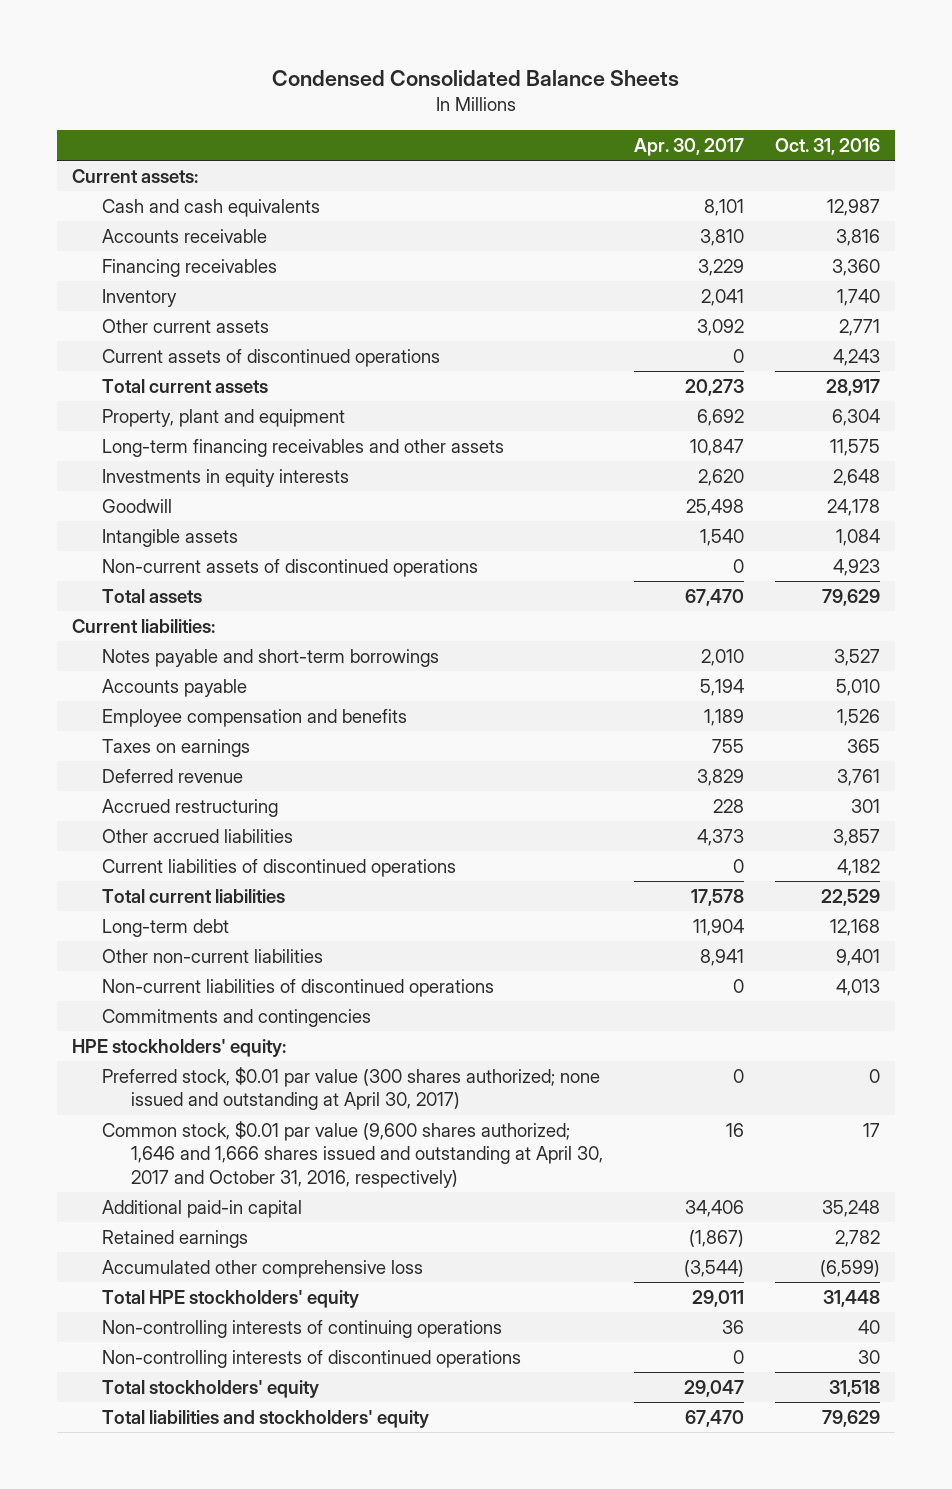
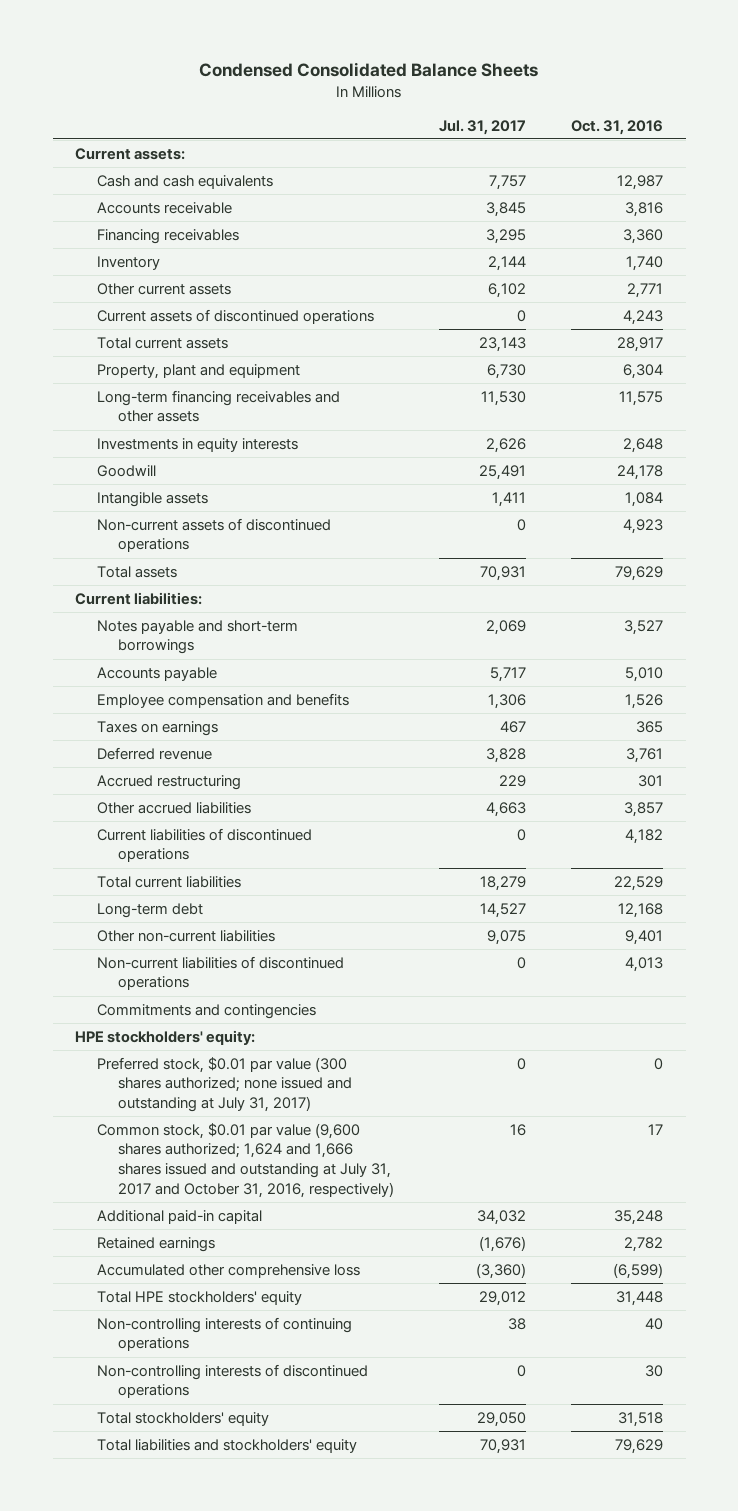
[634,137,745,156] Apr. 30, 2017 -> none
none -> [439,119,527,135] Jul. 31, 2017
[101,1066,600,1111] Preferred stock, $0.01 par value (300 shares authorized; none issued and outstanding at April 30, 2017) -> [96,1056,353,1113] Preferred stock, $0.01 par value (300 shares authorized; none issued and outstanding at July 31, 2017)
[101,1120,604,1188] Common stock, $0.01 par value (9,600 shares authorized; 1,646 and 1,666 shares issued and outstanding at April 30, 2017 and October 31, 2016, respectively) -> [96,1122,395,1198] Common stock, $0.01 par value (9,600 shares authorized; 1,624 and 1,666 shares issued and outstanding at July 31, 2017 and October 31, 2016, respectively)

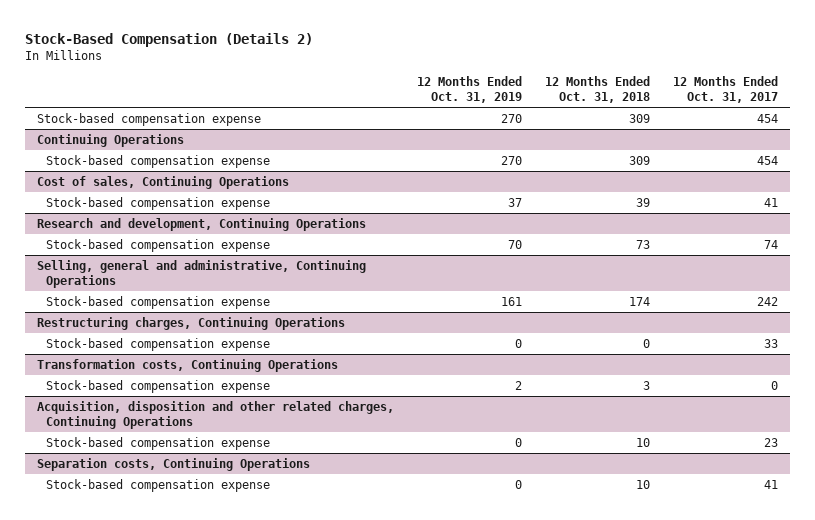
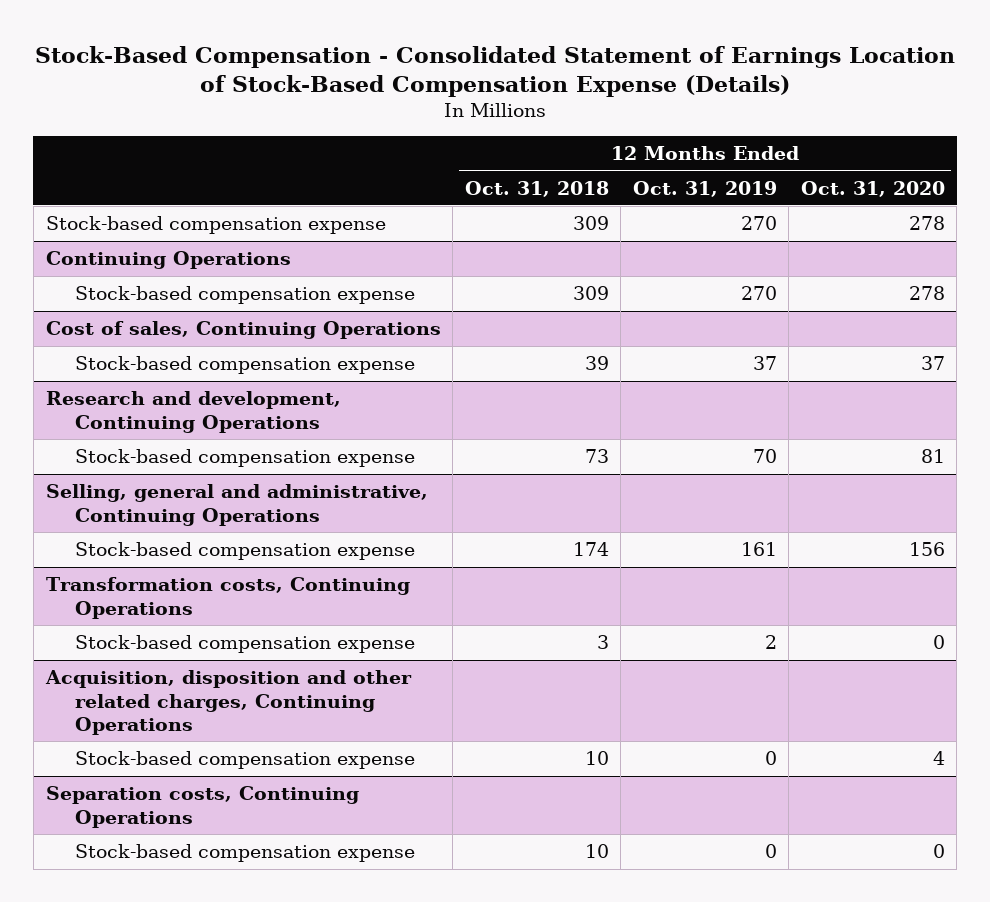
[25,32,314,47] Stock-Based Compensation (Details 2) -> [35,45,956,97] Stock-Based Compensation - Consolidated Statement of Earnings Location of Stock-Based Compensation Expense (Details)
[673,76,779,104] 12 Months Ended Oct. 31, 2017 -> none
none -> [800,180,945,197] Oct. 31, 2020
[36,316,345,330] Restructuring charges, Continuing Operations -> none
[46,337,271,351] Stock-based compensation expense -> none

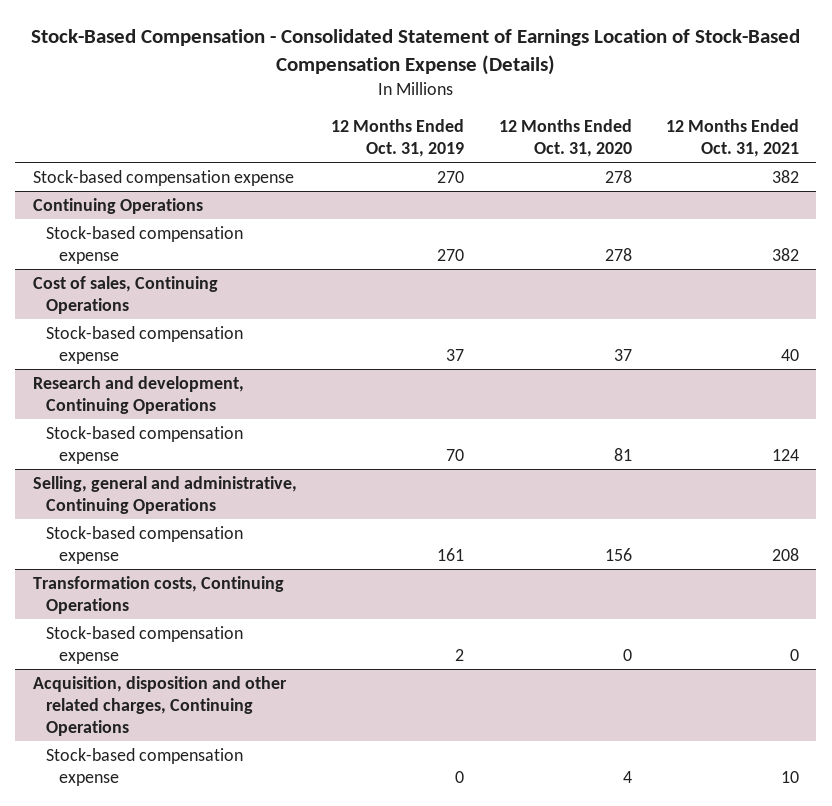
[464,180,609,197] Oct. 31, 2018 -> none
none -> [666,118,800,158] 12 Months Ended Oct. 31, 2021
[45,786,359,828] Separation costs, Continuing Operations -> none
[74,844,415,863] Stock-based compensation expense -> none

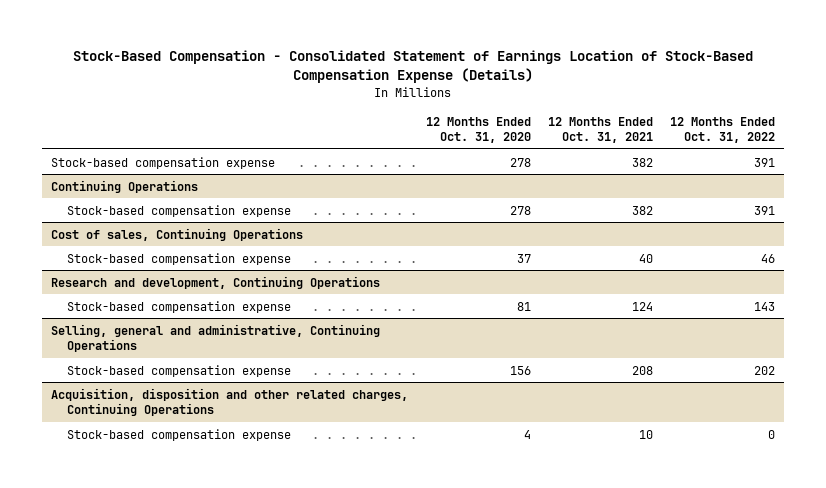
[331,118,465,158] 12 Months Ended Oct. 31, 2019 -> none
none -> [670,116,776,144] 12 Months Ended Oct. 31, 2022
[32,575,284,615] Transformation costs, Continuing Operations -> none
[45,625,243,665] Stock-based compensation expense -> none

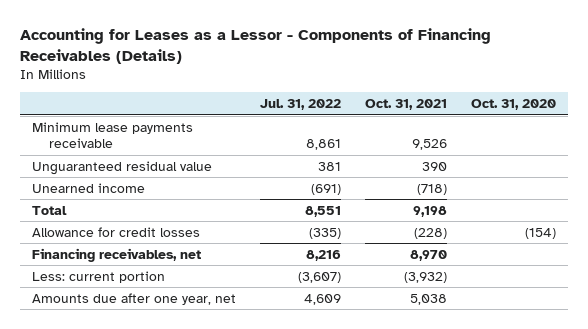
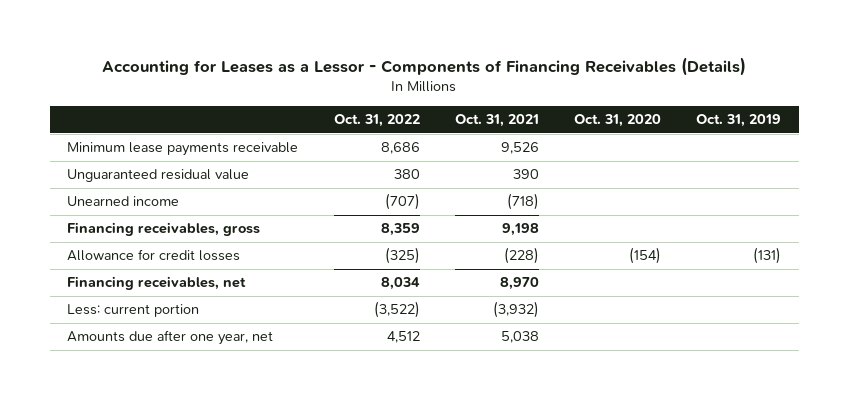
[259,99,341,111] Jul. 31, 2022 -> none
none -> [333,114,420,128] Oct. 31, 2022
none -> [696,114,782,128] Oct. 31, 2019
[31,205,67,215] Total -> [67,222,261,237] Financing receivables, gross

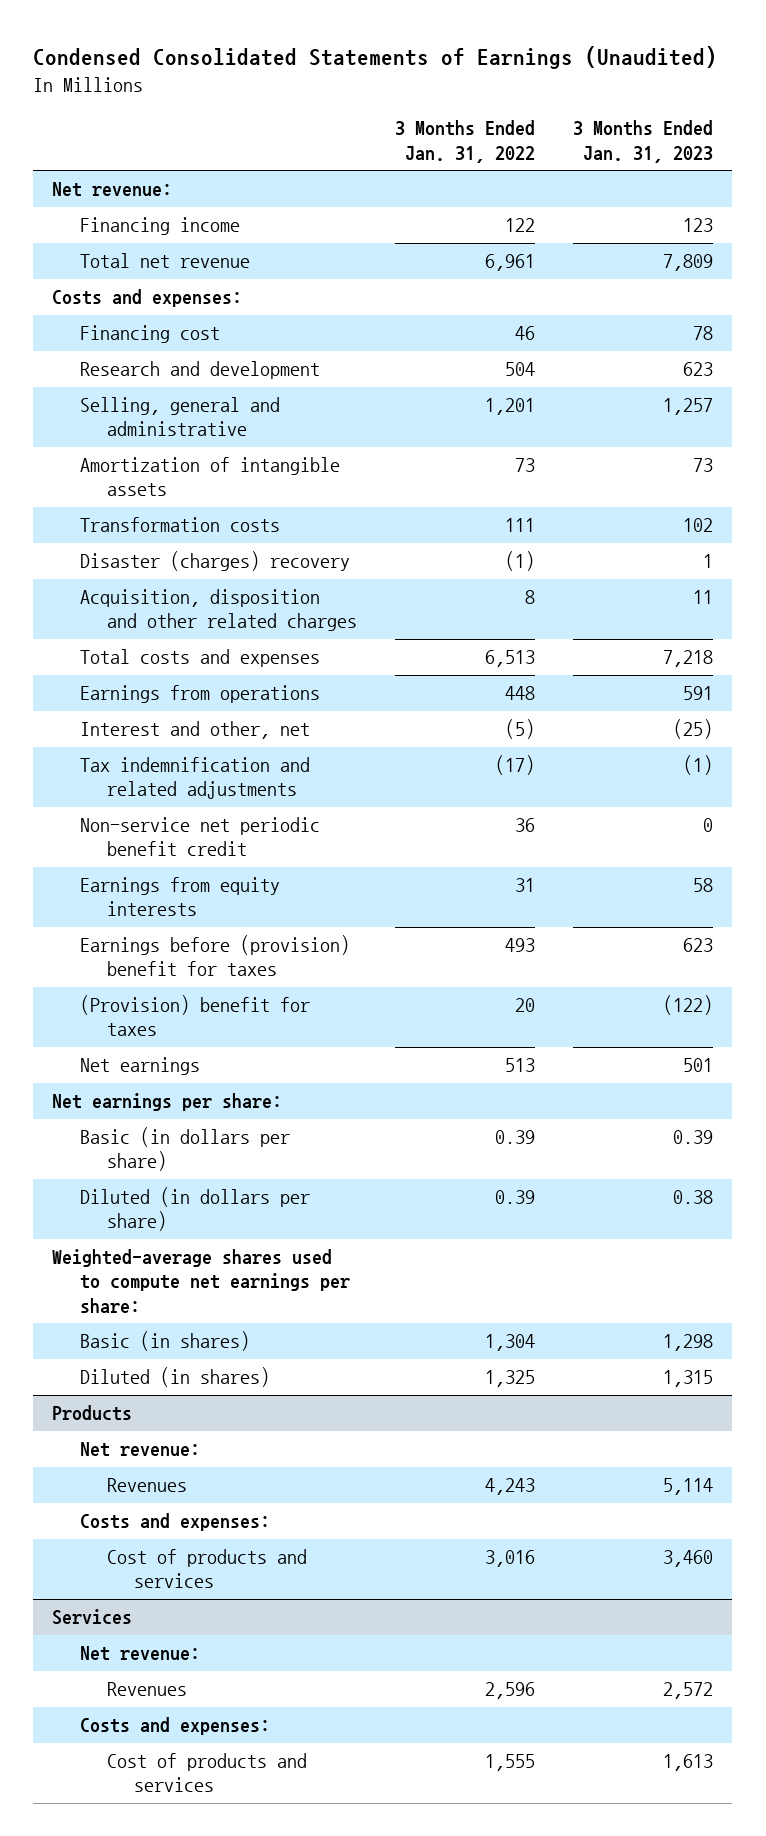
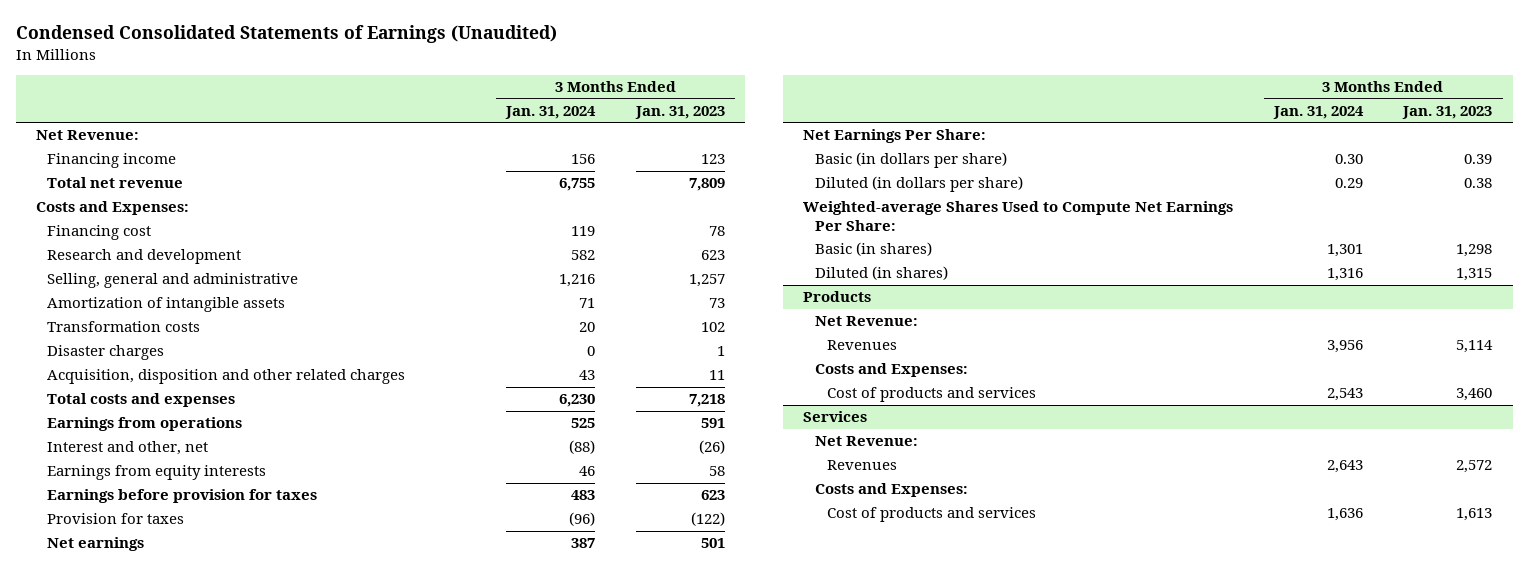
[395,120,536,163] 3 Months Ended Jan. 31, 2022 -> none
none -> [505,105,597,119] Jan. 31, 2024
[52,182,173,198] Net revenue: -> [35,130,139,141] Net Revenue:
[52,289,243,308] Costs and expenses: -> [35,201,189,216] Costs and Expenses:
[79,551,350,572] Disaster (charges) recovery -> [47,345,165,361] Disaster charges
[79,757,310,800] Tax indemnification and related adjustments -> none
[79,817,320,857] Non-service net periodic benefit credit -> none
[673,719,714,740] (25) -> [698,440,725,455] (26)
[79,935,350,977] Earnings before (provision) benefit for taxes -> [47,489,318,504] Earnings before provision for taxes
[79,995,310,1037] (Provision) benefit for taxes -> [47,513,185,525] Provision for taxes
[52,1093,283,1112] Net earnings per share: -> [803,129,987,144] Net Earnings Per Share:
[52,1249,350,1313] Weighted-average shares used to compute net earnings per share: -> [803,201,1234,231] Weighted-average Shares Used to Compute Net Earnings Per Share:
[79,1442,200,1458] Net revenue: -> [814,316,918,327] Net Revenue:
[79,1513,270,1532] Costs and expenses: -> [814,363,968,378] Costs and Expenses:
[79,1646,200,1662] Net revenue: -> [814,436,918,447] Net Revenue:
[79,1717,270,1736] Costs and expenses: -> [814,483,968,498] Costs and Expenses:

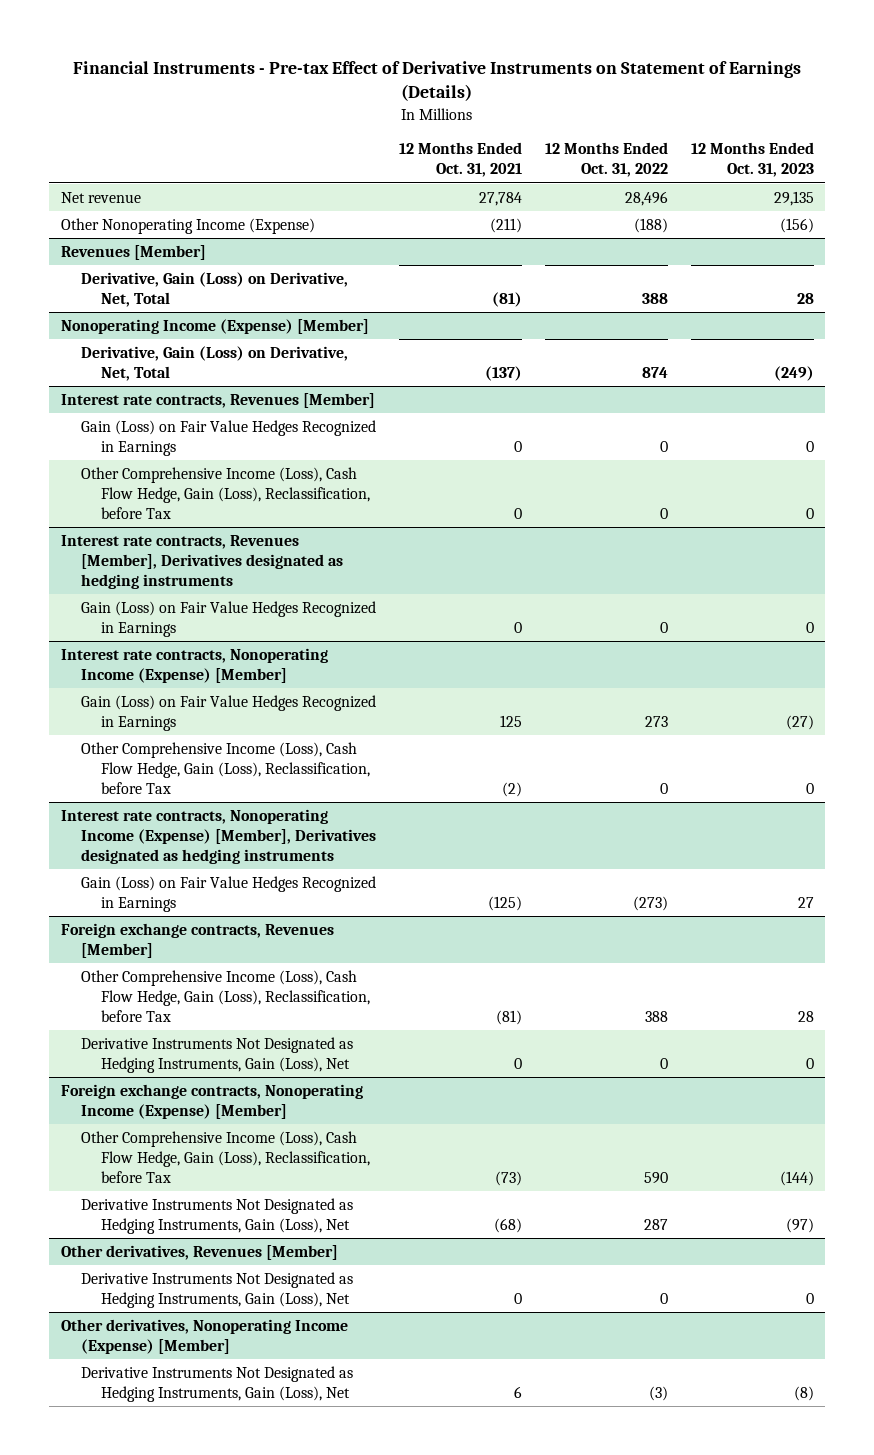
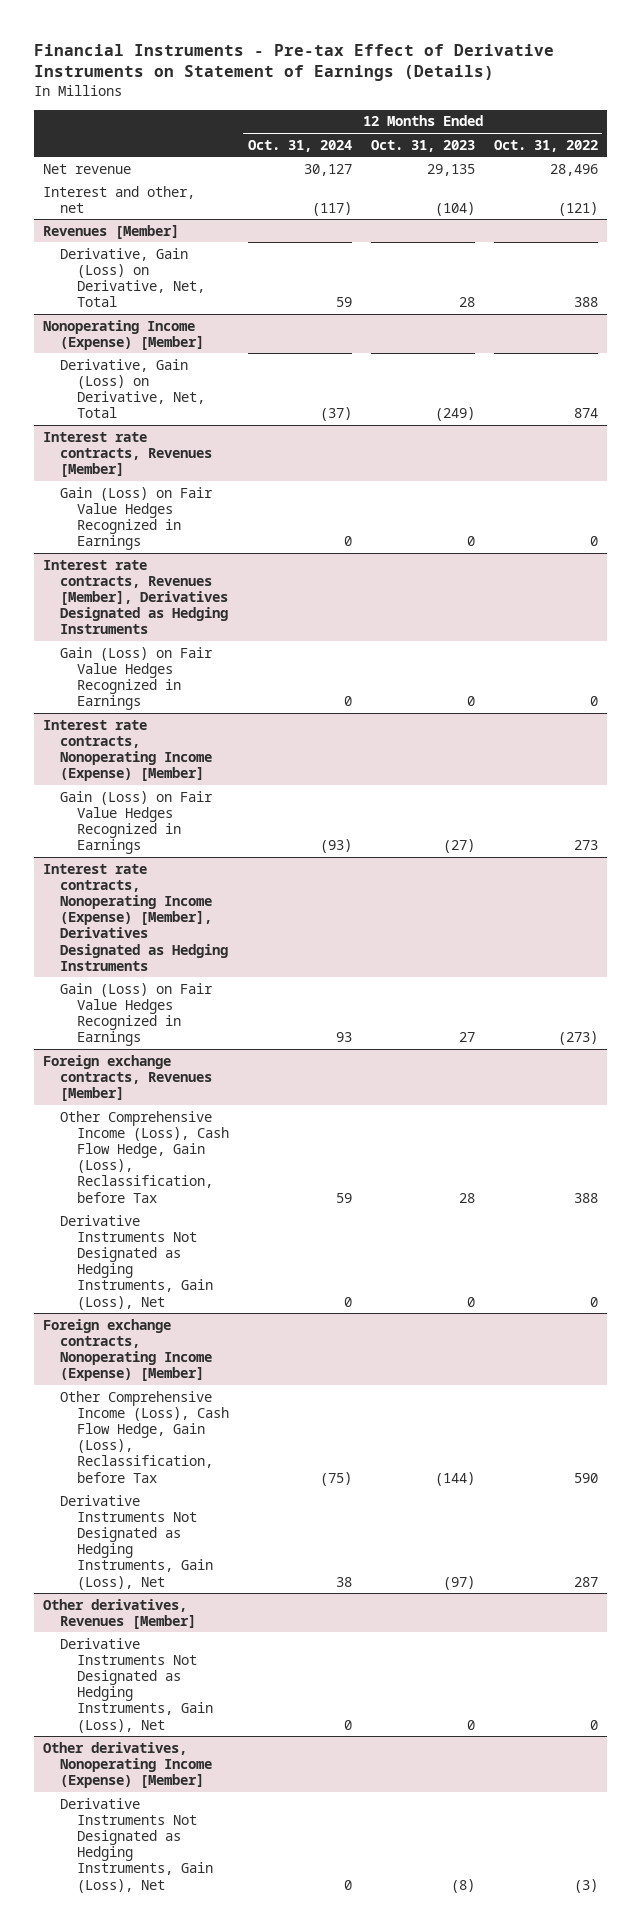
[398,142,522,178] 12 Months Ended Oct. 31, 2021 -> none
none -> [248,139,353,152] Oct. 31, 2024
[60,217,315,234] Other Nonoperating Income (Expense) -> none
none -> [43,185,196,213] Interest and other, net
[80,466,370,519] Other Comprehensive Income (Loss), Cash Flow Hedge, Gain (Loss), Reclassification, before Tax -> none
[60,534,343,589] Interest rate contracts, Revenues [Member], Derivatives designated as hedging instruments -> [43,559,229,635] Interest rate contracts, Revenues [Member], Derivatives Designated as Hedging Instruments
[80,741,370,794] Other Comprehensive Income (Loss), Cash Flow Hedge, Gain (Loss), Reclassification, before Tax -> none
[60,808,376,864] Interest rate contracts, Nonoperating Income (Expense) [Member], Derivatives designated as hedging instruments -> [43,863,229,971] Interest rate contracts, Nonoperating Income (Expense) [Member], Derivatives Designated as Hedging Instruments

